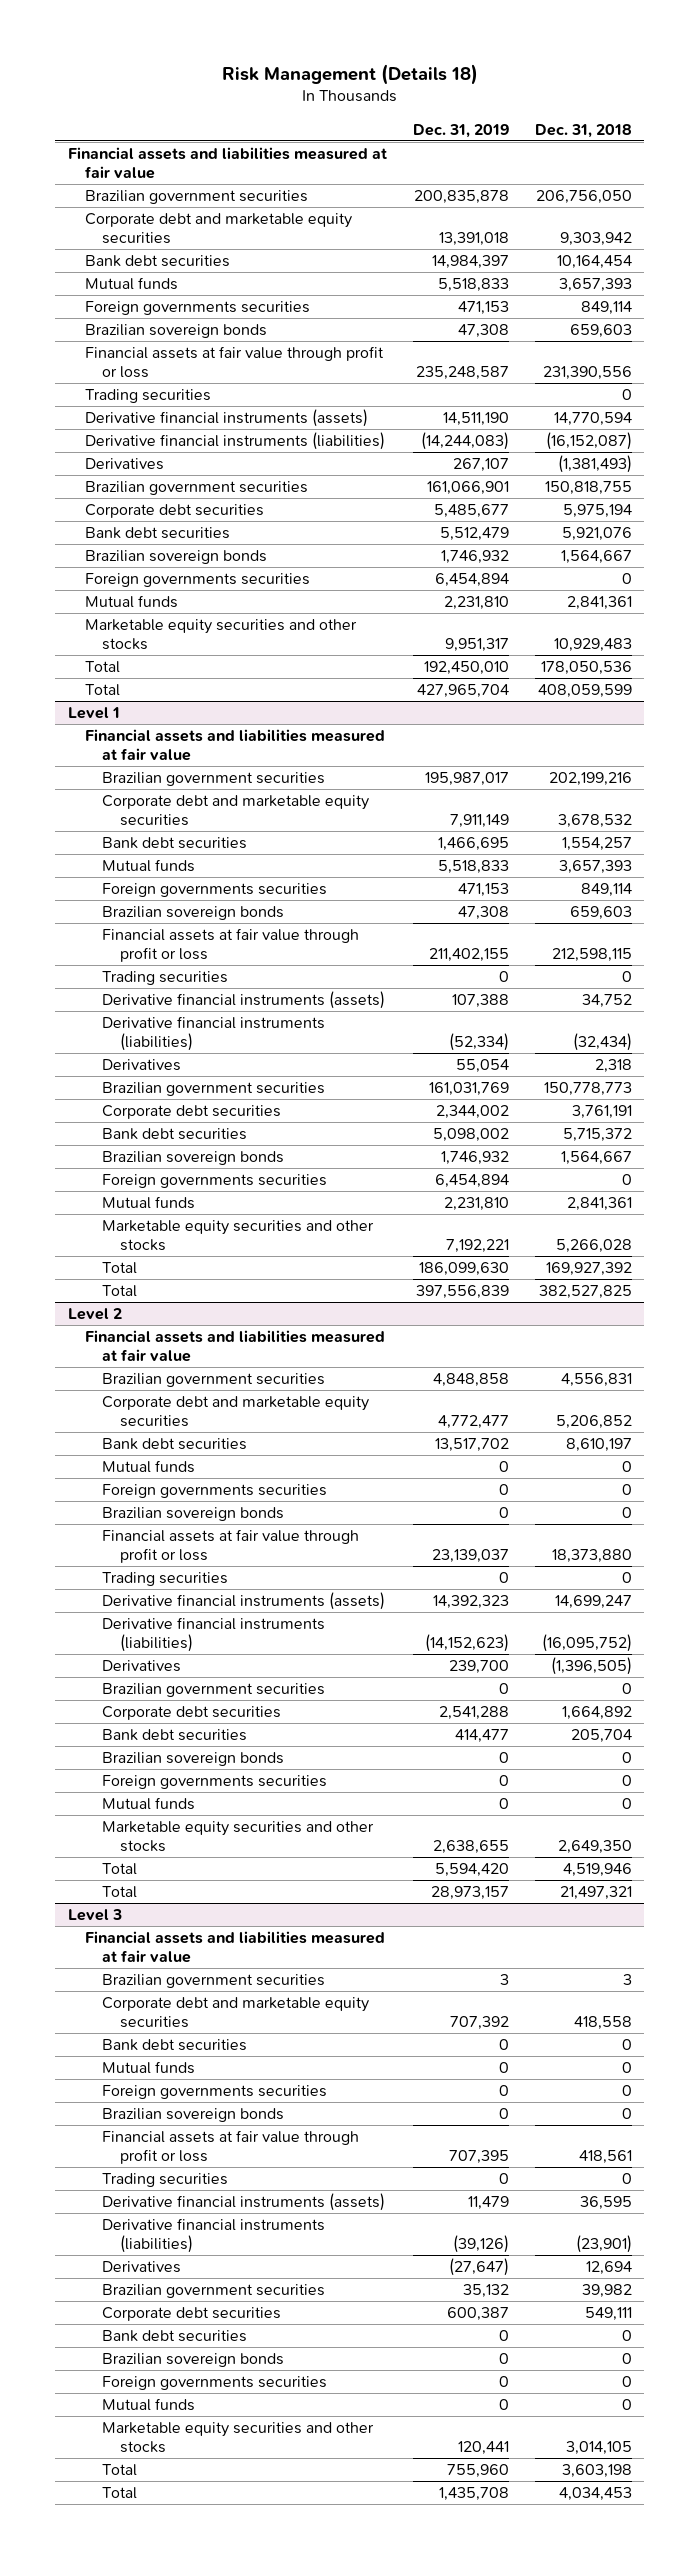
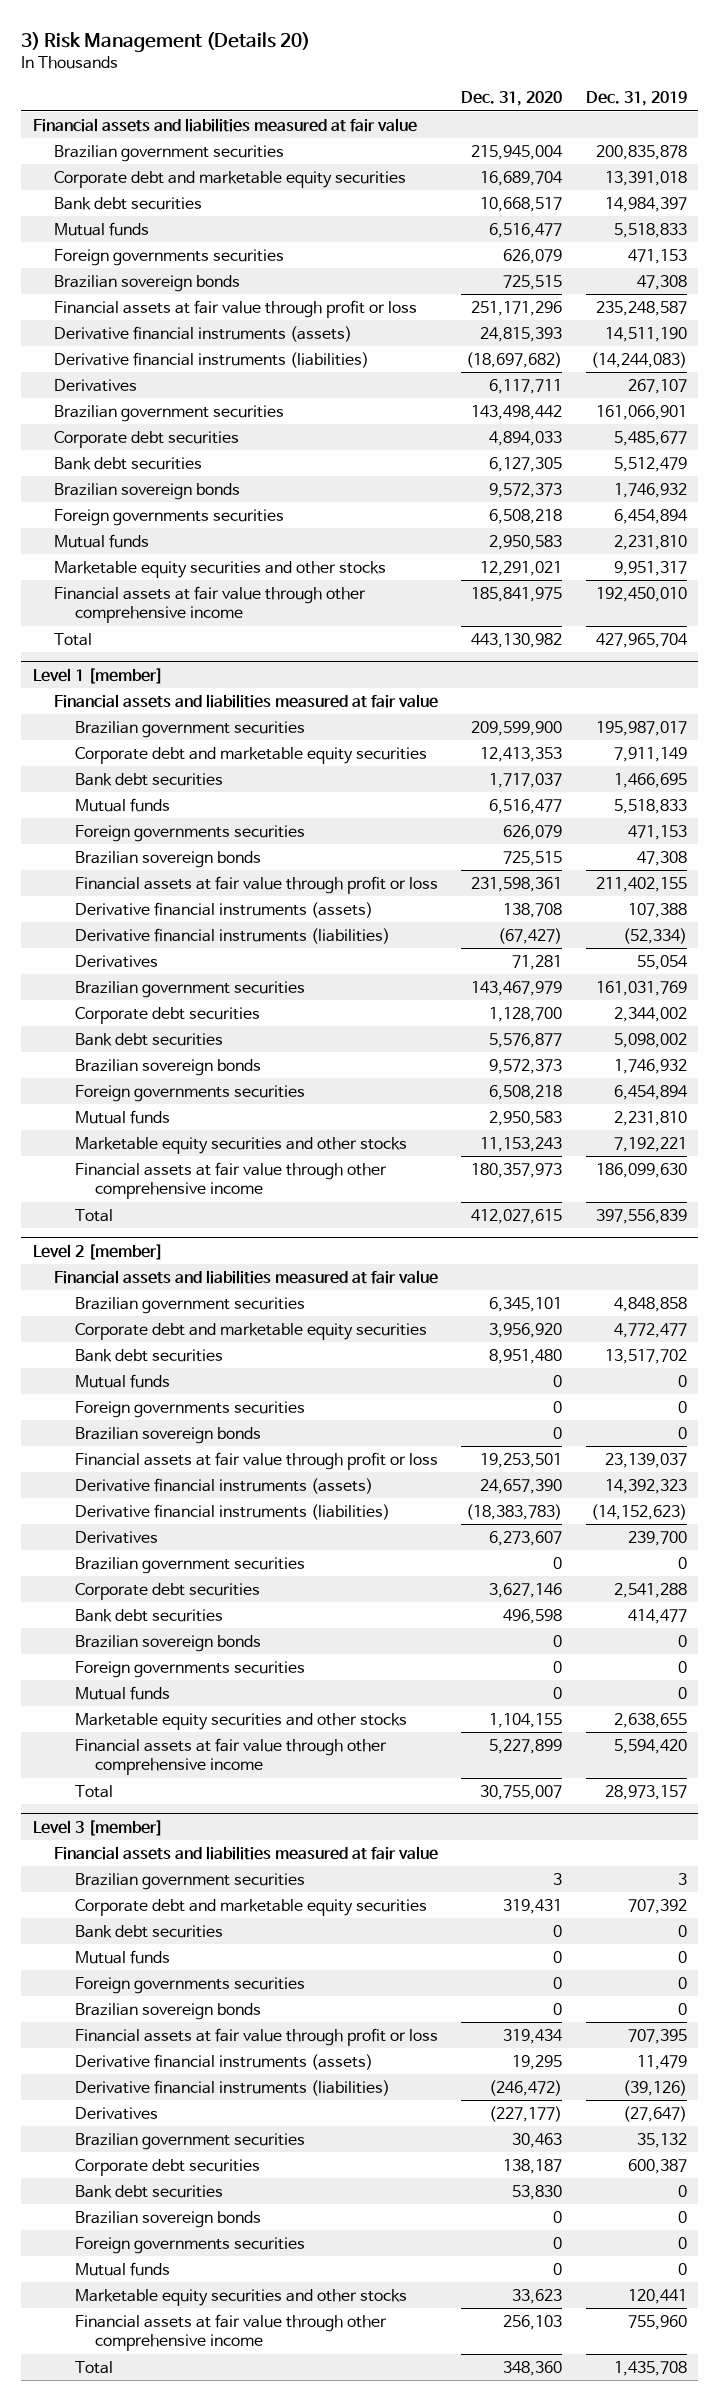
[221,63,478,85] Risk Management (Details 18) -> [21,31,311,52] 3) Risk Management (Details 20)
[534,123,632,138] Dec. 31, 2018 -> none
none -> [461,91,563,107] Dec. 31, 2020
[85,389,212,404] Trading securities -> none
[85,661,121,674] Total -> [53,585,366,624] Financial assets at fair value through other comprehensive income
[68,707,121,720] Level 1 -> [33,667,164,684] Level 1 [member]
[102,971,229,986] Trading securities -> none
[102,1262,138,1275] Total -> [74,1161,387,1200] Financial assets at fair value through other comprehensive income
[68,1308,123,1321] Level 2 -> [33,1243,164,1260] Level 2 [member]
[102,1572,229,1587] Trading securities -> none
[102,1863,138,1876] Total -> [74,1737,387,1776] Financial assets at fair value through other comprehensive income
[68,1909,123,1922] Level 3 -> [33,1819,164,1836] Level 3 [member]
[102,2173,229,2188] Trading securities -> none
[102,2464,138,2477] Total -> [74,2313,387,2352] Financial assets at fair value through other comprehensive income

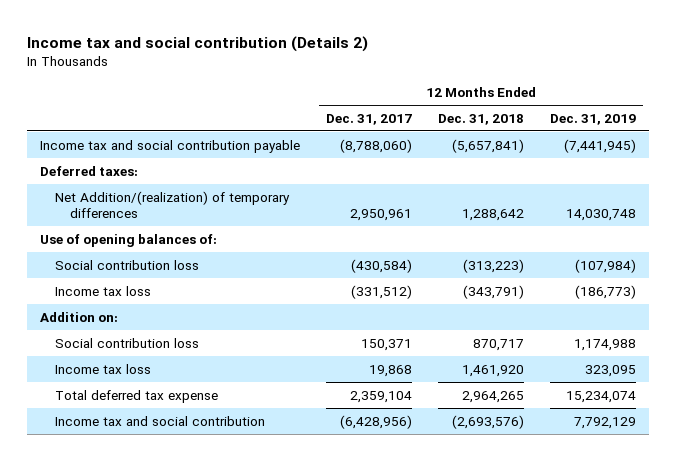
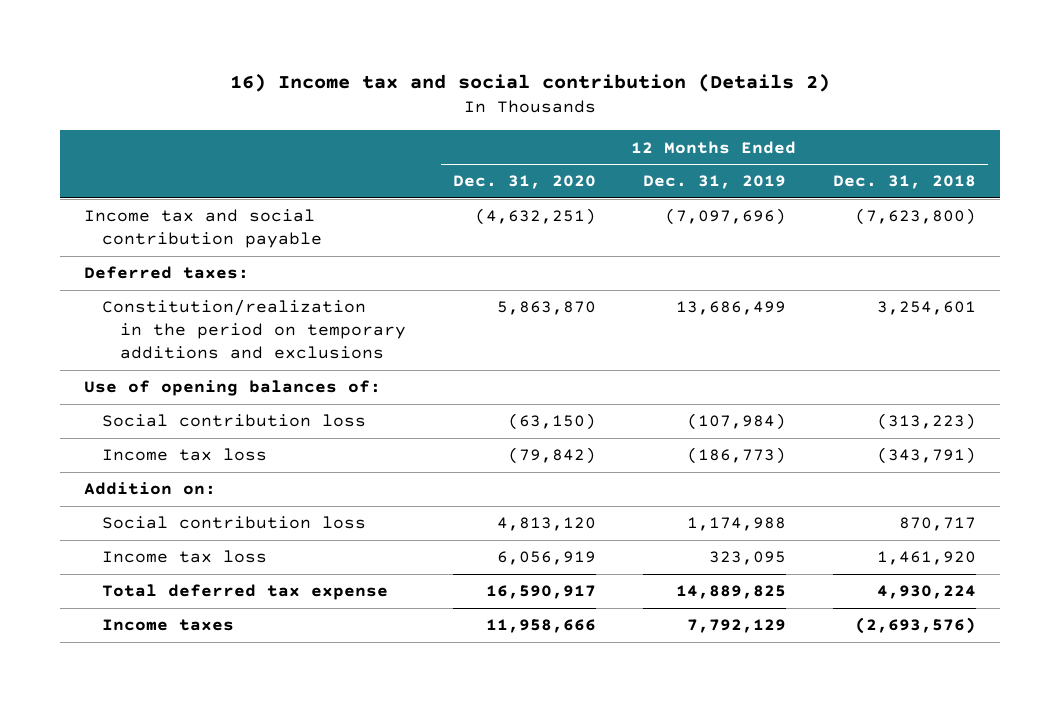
[26,35,368,52] Income tax and social contribution (Details 2) -> [229,74,830,93] 16) Income tax and social contribution (Details 2)
[325,113,412,125] Dec. 31, 2017 -> none
none -> [452,175,596,190] Dec. 31, 2020
[452,138,525,153] (5,657,841) -> [855,208,977,226] (7,623,800)
[564,138,637,153] (7,441,945) -> [664,208,786,226] (7,097,696)
[54,190,290,218] Net Addition/(realization) of temporary differences -> [101,299,406,360] Constitution/realization in the period on temporary additions and exclusions
[462,208,525,221] 1,288,642 -> [877,301,977,316] 3,254,601
[566,208,637,221] 14,030,748 -> [675,301,786,316] 13,686,499
[462,390,525,403] 2,964,265 -> [877,585,977,600] 4,930,224
[566,390,637,403] 15,234,074 -> [675,585,786,600] 14,889,825
[54,415,265,426] Income tax and social contribution -> [101,619,234,632] Income taxes

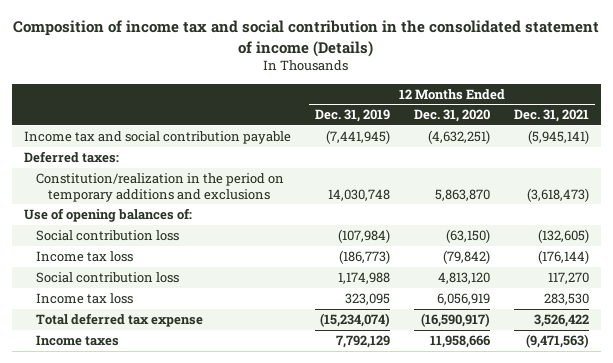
[229,74,830,93] 16) Income tax and social contribution (Details 2) -> [13,20,600,57] Composition of income tax and social contribution in the consolidated statement of income (Details)
[833,175,977,190] Dec. 31, 2018 -> none
none -> [514,109,590,123] Dec. 31, 2021
[664,208,786,226] (7,097,696) -> [325,130,390,145] (7,441,945)
[675,301,786,316] 13,686,499 -> [327,188,390,201] 14,030,748
[83,482,216,496] Addition on: -> none
[485,585,596,600] 16,590,917 -> [420,313,490,328] (16,590,917)
[675,585,786,600] 14,889,825 -> [319,313,390,328] (15,234,074)

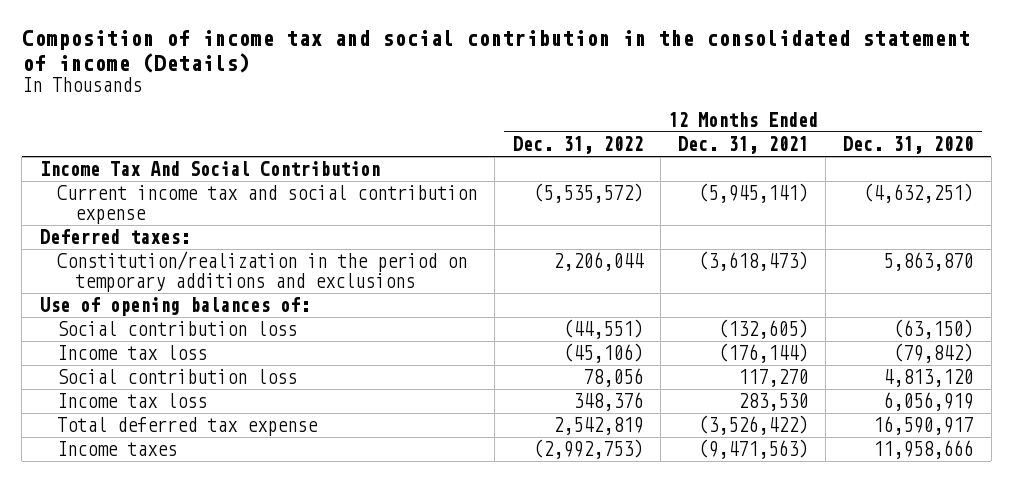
[314,109,390,123] Dec. 31, 2019 -> none
none -> [512,136,643,155] Dec. 31, 2022
none -> [39,161,380,177] Income Tax And Social Contribution
[23,131,291,145] Income tax and social contribution payable -> [57,185,478,225] Current income tax and social contribution expense
[420,313,490,328] (16,590,917) -> [873,416,974,436] 16,590,917
[534,314,590,328] 3,526,422 -> [697,415,808,436] (3,526,422)

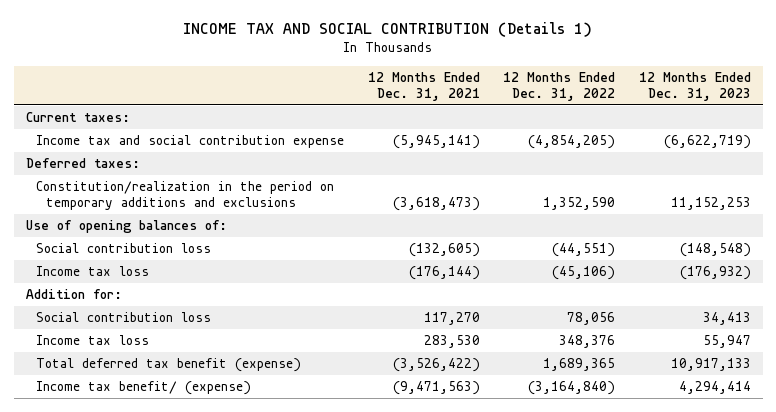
[21,30,970,73] Composition of income tax and social contribution in the consolidated statement of income (Details) -> [183,22,593,38] INCOME TAX AND SOCIAL CONTRIBUTION (Details 1)
[843,136,974,155] Dec. 31, 2020 -> none
none -> [638,71,751,101] 12 Months Ended Dec. 31, 2023
[39,161,380,177] Income Tax And Social Contribution -> none
none -> [25,112,130,123] Current taxes:
[57,185,478,225] Current income tax and social contribution expense -> [35,135,344,149] Income tax and social contribution expense
[532,183,643,204] (5,535,572) -> [528,135,616,150] (4,854,205)
[552,252,644,272] 2,206,044 -> [543,196,616,210] 1,352,590
none -> [25,289,122,300] Addition for:
[57,417,319,437] Total deferred tax expense -> [35,358,301,373] Total deferred tax benefit (expense)
[552,417,643,436] 2,542,819 -> [543,358,616,372] 1,689,365
[57,441,178,457] Income taxes -> [35,381,251,396] Income tax benefit/ (expense)
[532,439,643,460] (2,992,753) -> [528,381,616,396] (3,164,840)

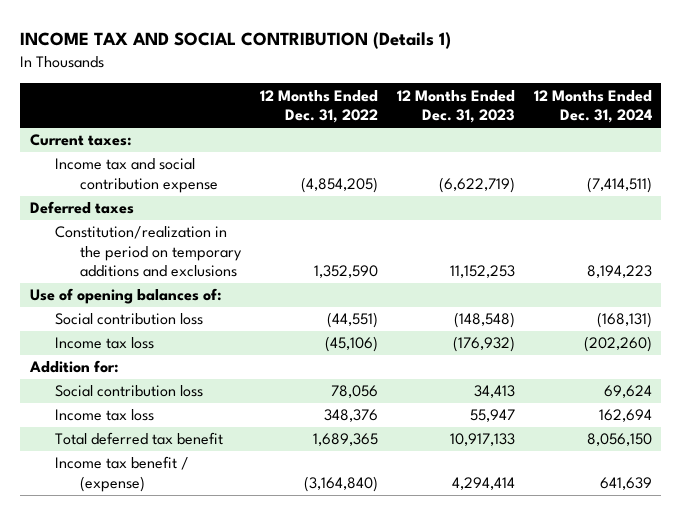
[367,71,480,101] 12 Months Ended Dec. 31, 2021 -> none
none -> [533,89,652,124] 12 Months Ended Dec. 31, 2024
[25,158,140,169] Deferred taxes: -> [29,201,134,215] Deferred taxes
[35,358,301,373] Total deferred tax benefit (expense) -> [55,432,224,446] Total deferred tax benefit
[35,381,251,396] Income tax benefit/ (expense) -> [55,456,190,492] Income tax benefit / (expense)

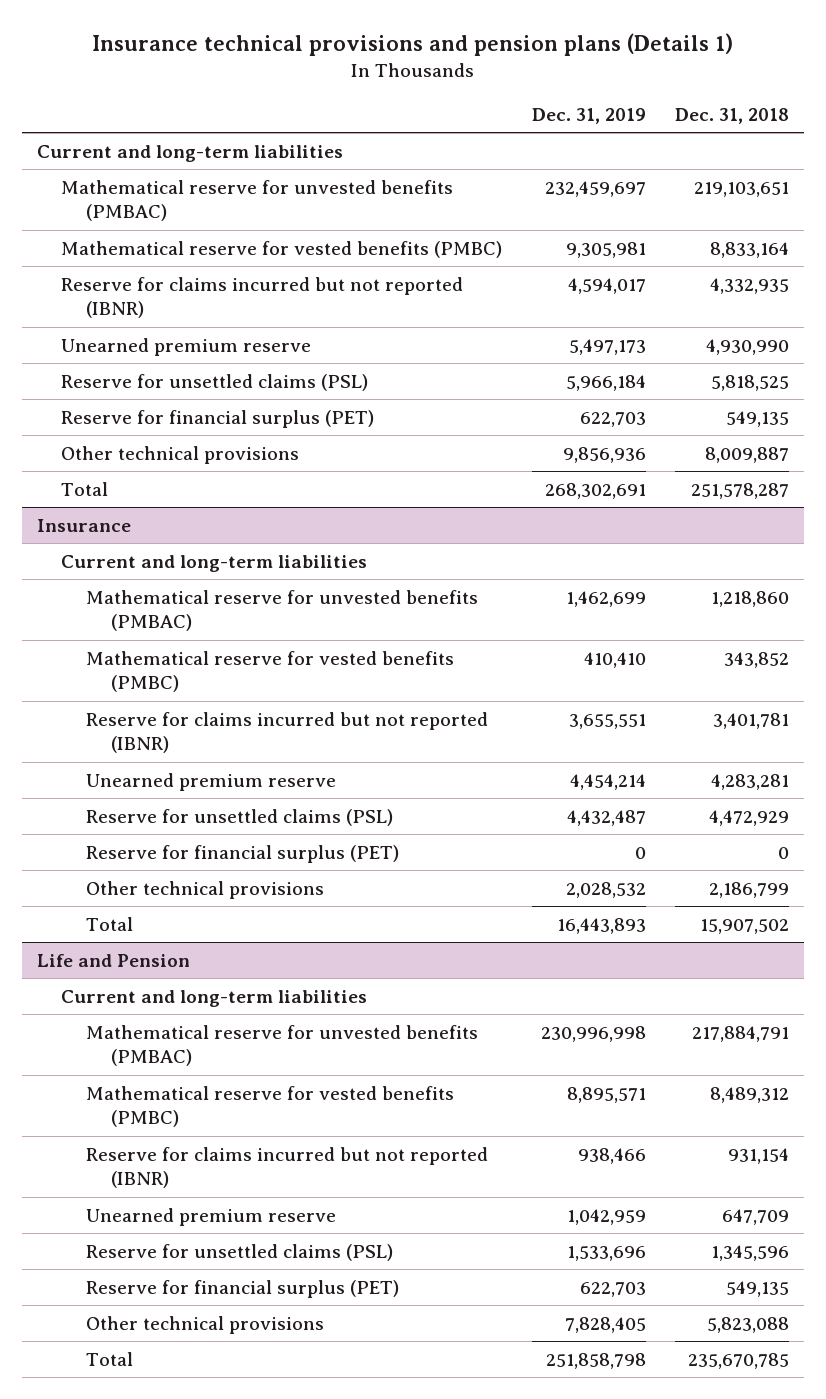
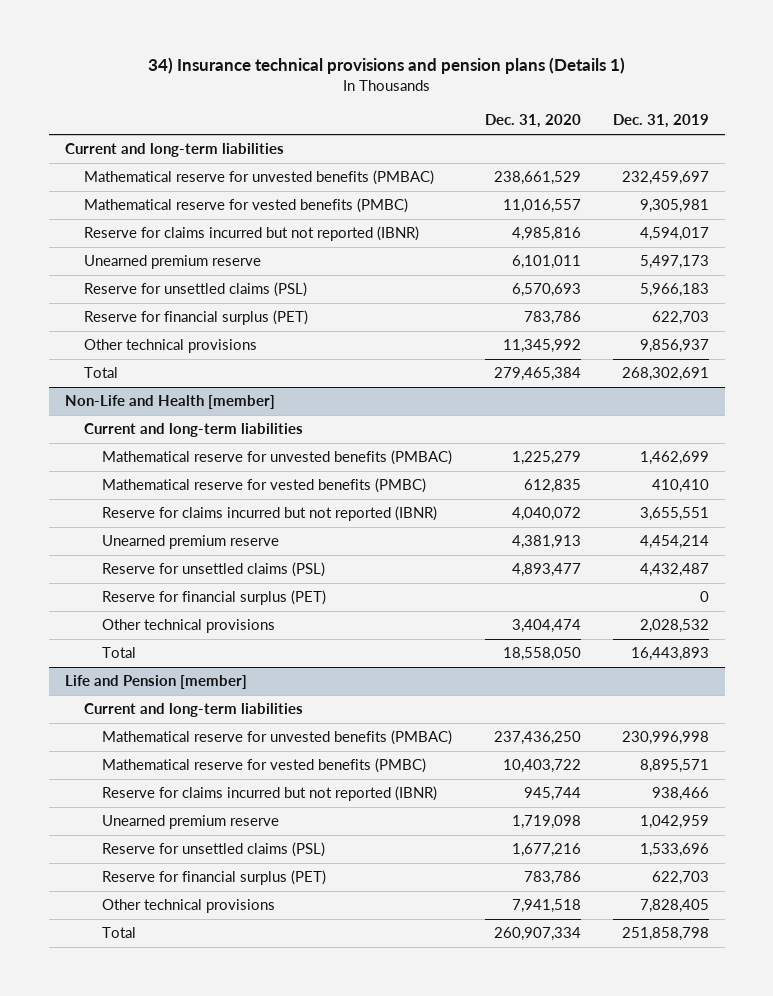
[92,33,734,57] Insurance technical provisions and pension plans (Details 1) -> [147,57,625,75] 34) Insurance technical provisions and pension plans (Details 1)
[675,107,790,124] Dec. 31, 2018 -> none
none -> [484,114,581,129] Dec. 31, 2020
[565,374,646,391] 5,966,184 -> [639,283,709,298] 5,966,183
[562,446,646,463] 9,856,936 -> [639,339,709,354] 9,856,937
[36,518,131,532] Insurance -> [64,395,275,410] Non-Life and Health [member]
[36,953,190,967] Life and Pension -> [64,675,247,690] Life and Pension [member]

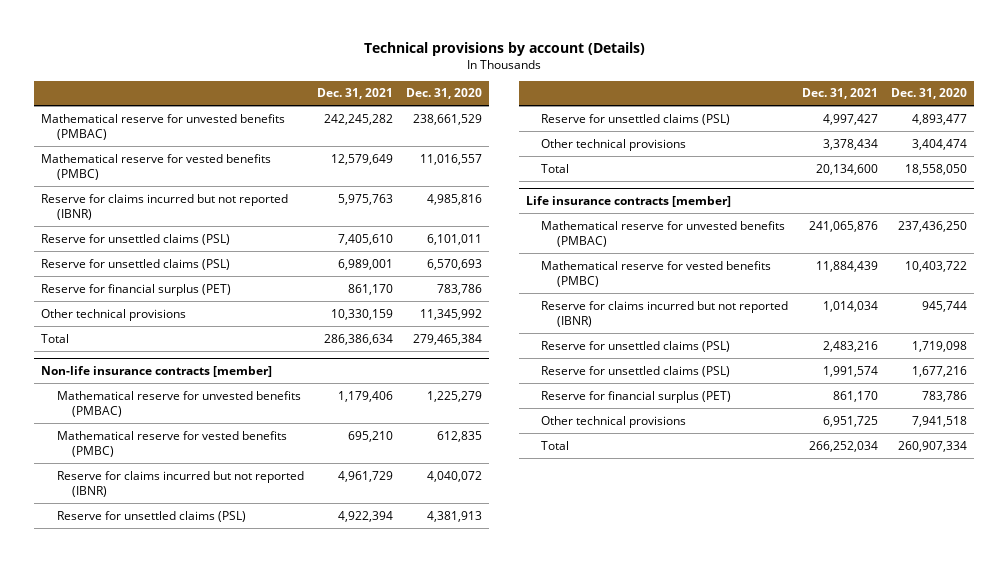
[147,57,625,75] 34) Insurance technical provisions and pension plans (Details 1) -> [364,41,646,56] Technical provisions by account (Details)
[612,114,709,129] Dec. 31, 2019 -> none
none -> [317,88,394,100] Dec. 31, 2021
[64,143,284,158] Current and long-term liabilities -> none
[83,255,261,270] Unearned premium reserve -> [40,233,230,245] Reserve for unsettled claims (PSL)
[83,423,303,438] Current and long-term liabilities -> none
[64,395,275,410] Non-Life and Health [member] -> [40,366,272,378] Non-life insurance contracts [member]
[102,535,280,550] Unearned premium reserve -> [56,510,246,522] Reserve for unsettled claims (PSL)
[102,590,327,606] Reserve for financial surplus (PET) -> none
[83,703,303,718] Current and long-term liabilities -> none
[64,675,247,690] Life and Pension [member] -> [525,196,731,208] Life insurance contracts [member]
[102,815,280,830] Unearned premium reserve -> [541,340,731,352] Reserve for unsettled claims (PSL)

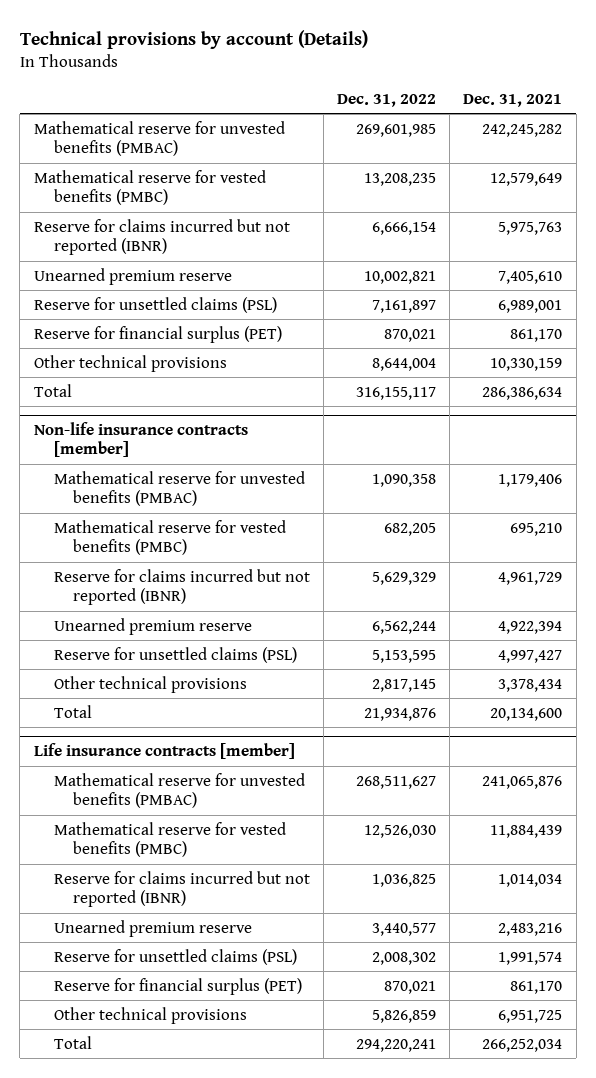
[406,88,483,100] Dec. 31, 2020 -> none
none -> [336,93,436,107] Dec. 31, 2022
[40,233,230,245] Reserve for unsettled claims (PSL) -> [33,267,232,285] Unearned premium reserve
[56,510,246,522] Reserve for unsettled claims (PSL) -> [53,617,252,635] Unearned premium reserve
[541,340,731,352] Reserve for unsettled claims (PSL) -> [53,919,252,937] Unearned premium reserve

